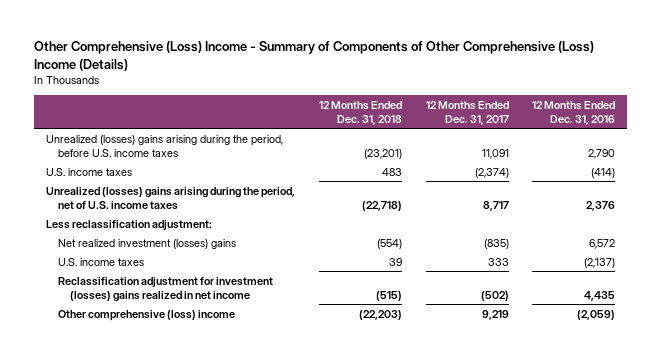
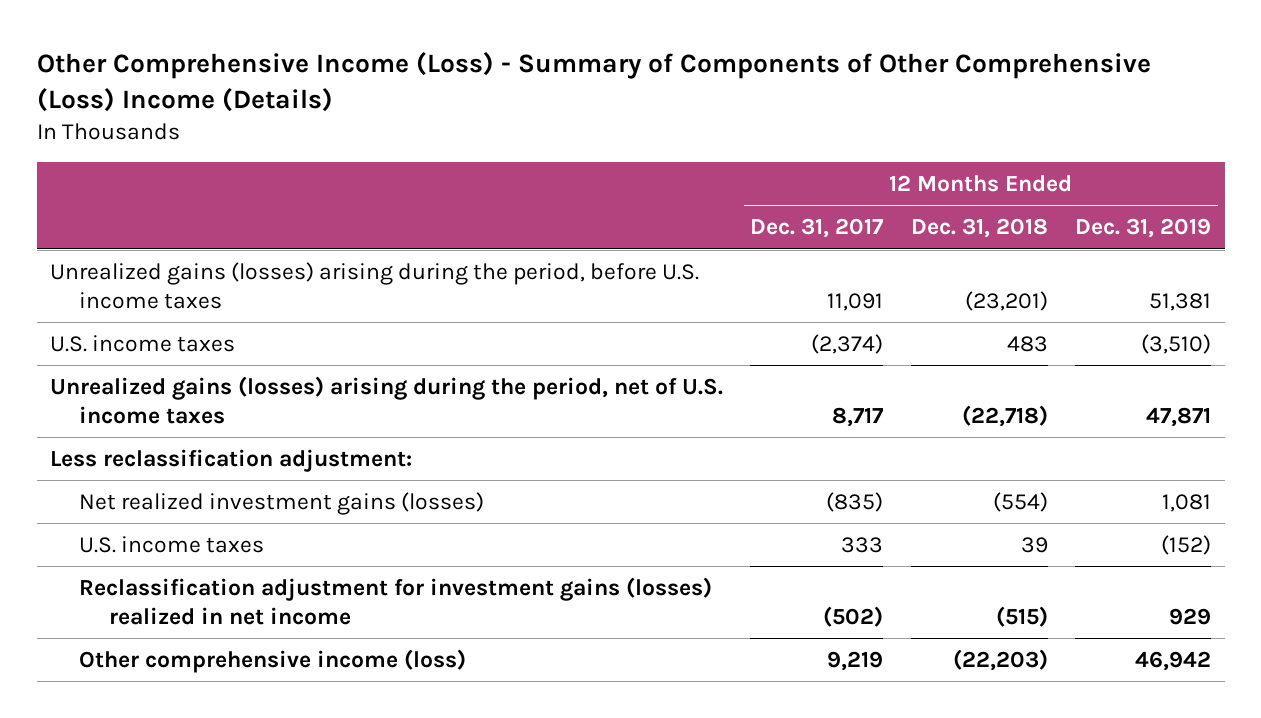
[34,41,595,71] Other Comprehensive (Loss) Income - Summary of Components of Other Comprehensive (Loss) Income (Details) -> [36,52,1151,112] Other Comprehensive Income (Loss) - Summary of Components of Other Comprehensive (Loss) Income (Details)
[532,100,616,125] 12 Months Ended Dec. 31, 2016 -> none
none -> [1074,218,1211,239] Dec. 31, 2019
[45,134,283,157] Unrealized (losses) gains arising during the period, before U.S. income taxes -> [50,261,700,309] Unrealized gains (losses) arising during the period, before U.S. income taxes
[45,186,295,210] Unrealized (losses) gains arising during the period, net of U.S. income taxes -> [50,375,724,424] Unrealized gains (losses) arising during the period, net of U.S. income taxes
[57,238,236,249] Net realized investment (losses) gains -> [79,491,485,515] Net realized investment gains (losses)
[57,276,273,302] Reclassification adjustment for investment (losses) gains realized in net income -> [79,576,713,625] Reclassification adjustment for investment gains (losses) realized in net income
[57,309,235,321] Other comprehensive (loss) income -> [79,648,467,673] Other comprehensive income (loss)

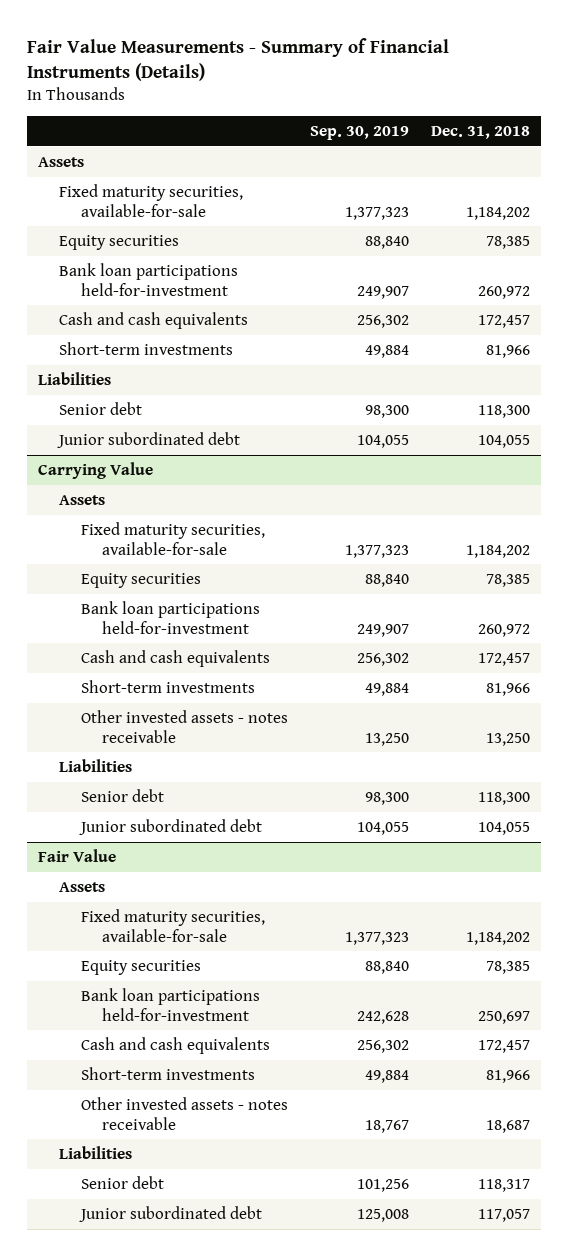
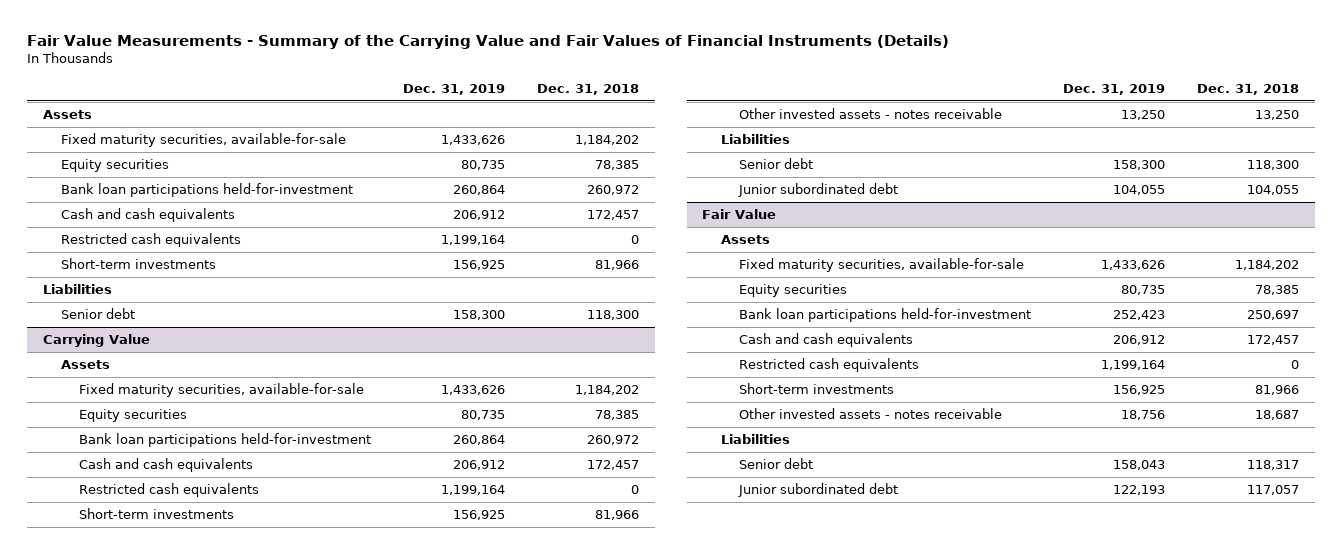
[27,37,450,81] Fair Value Measurements - Summary of Financial Instruments (Details) -> [26,35,949,50] Fair Value Measurements - Summary of the Carrying Value and Fair Values of Financial Instruments (Details)
[309,126,409,141] Sep. 30, 2019 -> none
none -> [403,83,506,95] Dec. 31, 2019
none -> [60,233,241,248] Restricted cash equivalents
[57,431,241,448] Junior subordinated debt -> none
none -> [79,483,260,498] Restricted cash equivalents
none -> [739,358,920,373] Restricted cash equivalents

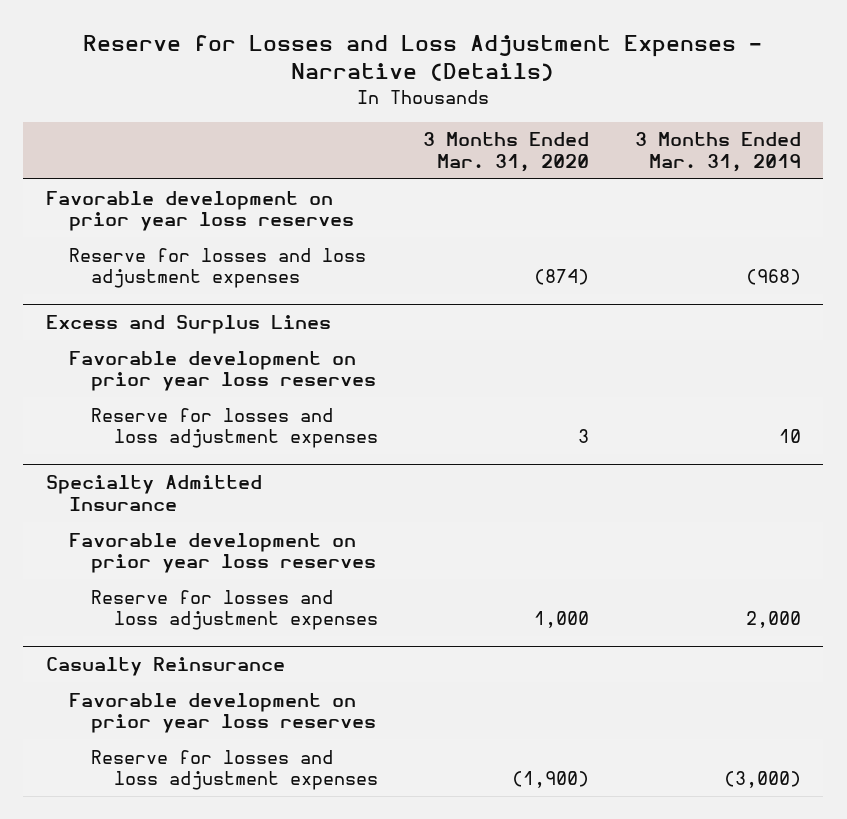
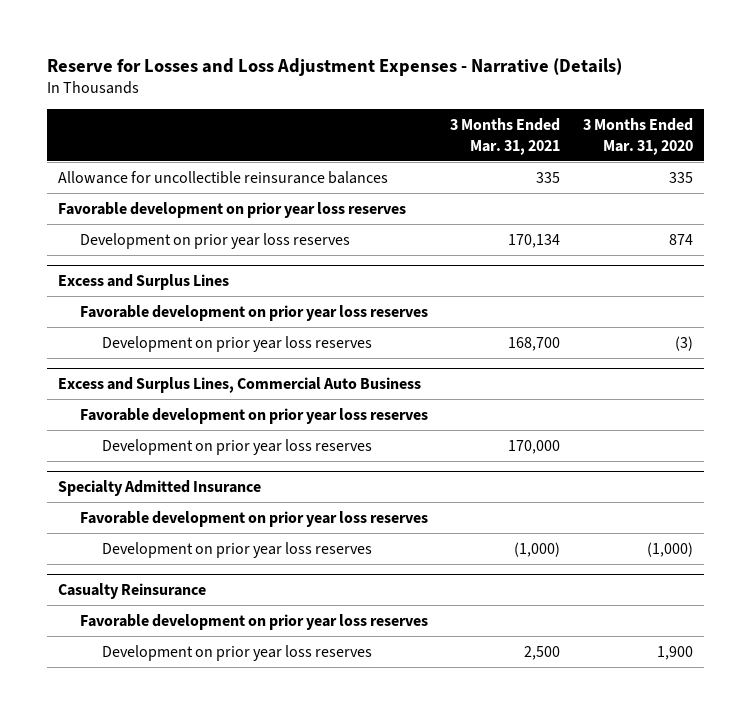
[634,132,801,172] 3 Months Ended Mar. 31, 2019 -> none
none -> [450,118,561,155] 3 Months Ended Mar. 31, 2021
none -> [57,170,388,184] Allowance for uncollectible reinsurance balances
[68,247,366,289] Reserve for losses and loss adjustment expenses -> none
none -> [79,232,350,249] Development on prior year loss reserves
[91,407,378,449] Reserve for losses and loss adjustment expenses -> none
none -> [102,335,373,352] Development on prior year loss reserves
none -> [57,377,421,394] Excess and Surplus Lines, Commercial Auto Business
none -> [79,407,428,424] Favorable development on prior year loss reserves
none -> [102,438,373,455] Development on prior year loss reserves
[91,589,378,631] Reserve for losses and loss adjustment expenses -> none
none -> [102,541,373,558] Development on prior year loss reserves
[91,749,378,791] Reserve for losses and loss adjustment expenses -> none
none -> [102,644,373,661] Development on prior year loss reserves

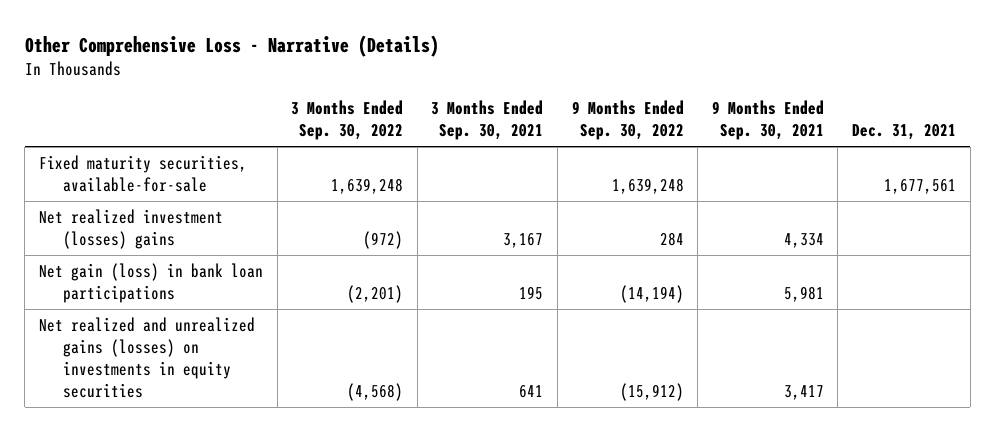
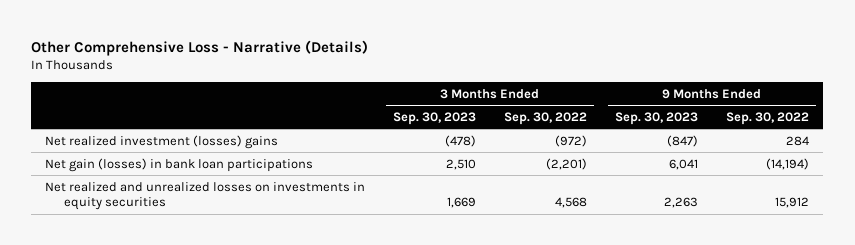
[431,100,544,141] 3 Months Ended Sep. 30, 2021 -> none
[711,100,824,141] 9 Months Ended Sep. 30, 2021 -> none
[852,124,957,141] Dec. 31, 2021 -> none
none -> [393,111,477,125] Sep. 30, 2023
none -> [615,111,699,125] Sep. 30, 2023
[38,155,247,193] Fixed maturity securities, available-for-sale -> none
[38,263,263,304] Net gain (loss) in bank loan participations -> [45,157,314,172] Net gain (losses) in bank loan participations
[38,317,255,398] Net realized and unrealized gains (losses) on investments in equity securities -> [45,181,366,211] Net realized and unrealized losses on investments in equity securities
[347,382,404,401] (4,568) -> [555,197,588,209] 4,568
[619,382,684,401] (15,912) -> [775,197,810,209] 15,912

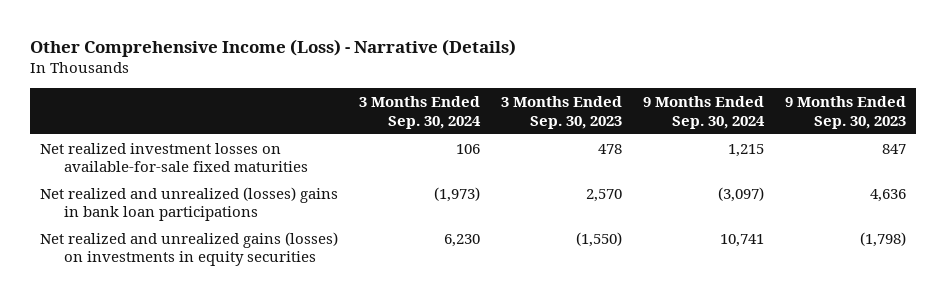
[31,39,369,56] Other Comprehensive Loss - Narrative (Details) -> [29,39,516,58] Other Comprehensive Income (Loss) - Narrative (Details)
[504,111,588,125] Sep. 30, 2022 -> none
[726,111,810,125] Sep. 30, 2022 -> none
none -> [359,96,482,129] 3 Months Ended Sep. 30, 2024
none -> [643,96,766,129] 9 Months Ended Sep. 30, 2024
[45,134,279,149] Net realized investment (losses) gains -> [40,142,309,173] Net realized investment losses on available-for-sale fixed maturities
[445,134,477,147] (478) -> [598,143,623,154] 478
[667,134,699,147] (847) -> [881,143,906,154] 847
[45,157,314,172] Net gain (losses) in bank loan participations -> [40,186,339,222] Net realized and unrealized (losses) gains in bank loan participations
[446,158,477,170] 2,510 -> [586,188,623,202] 2,570
[669,158,699,170] 6,041 -> [869,188,906,202] 4,636
[45,181,366,211] Net realized and unrealized losses on investments in equity securities -> [40,231,339,267] Net realized and unrealized gains (losses) on investments in equity securities
[447,197,477,209] 1,669 -> [576,231,623,247] (1,550)
[664,197,699,209] 2,263 -> [859,231,906,247] (1,798)

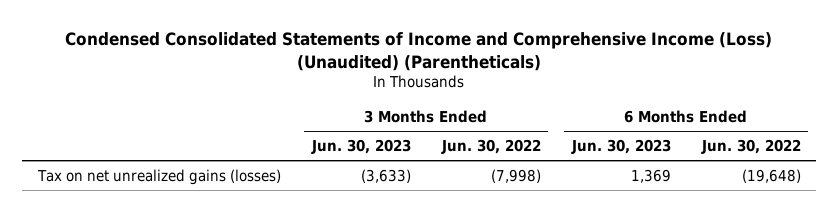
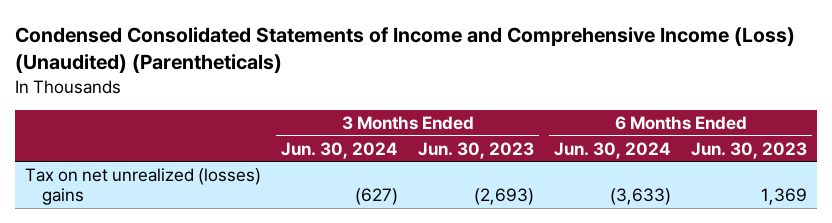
[440,139,541,155] Jun. 30, 2022 -> none
[700,139,801,155] Jun. 30, 2022 -> none
none -> [281,141,399,159] Jun. 30, 2024
none -> [554,141,672,159] Jun. 30, 2024
[36,168,281,185] Tax on net unrealized gains (losses) -> [25,167,262,206] Tax on net unrealized (losses) gains
[360,168,411,183] (3,633) -> [474,188,535,206] (2,693)

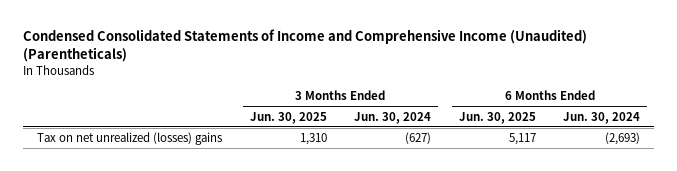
[14,27,795,74] Condensed Consolidated Statements of Income and Comprehensive Income (Loss) (Unaudited) (Parentheticals) -> [23,29,588,63] Condensed Consolidated Statements of Income and Comprehensive Income (Unaudited) (Parentheticals)
[418,141,535,159] Jun. 30, 2023 -> none
[691,141,808,159] Jun. 30, 2023 -> none
none -> [249,111,327,124] Jun. 30, 2025
none -> [458,111,536,124] Jun. 30, 2025
[610,188,672,206] (3,633) -> [605,132,641,146] (2,693)

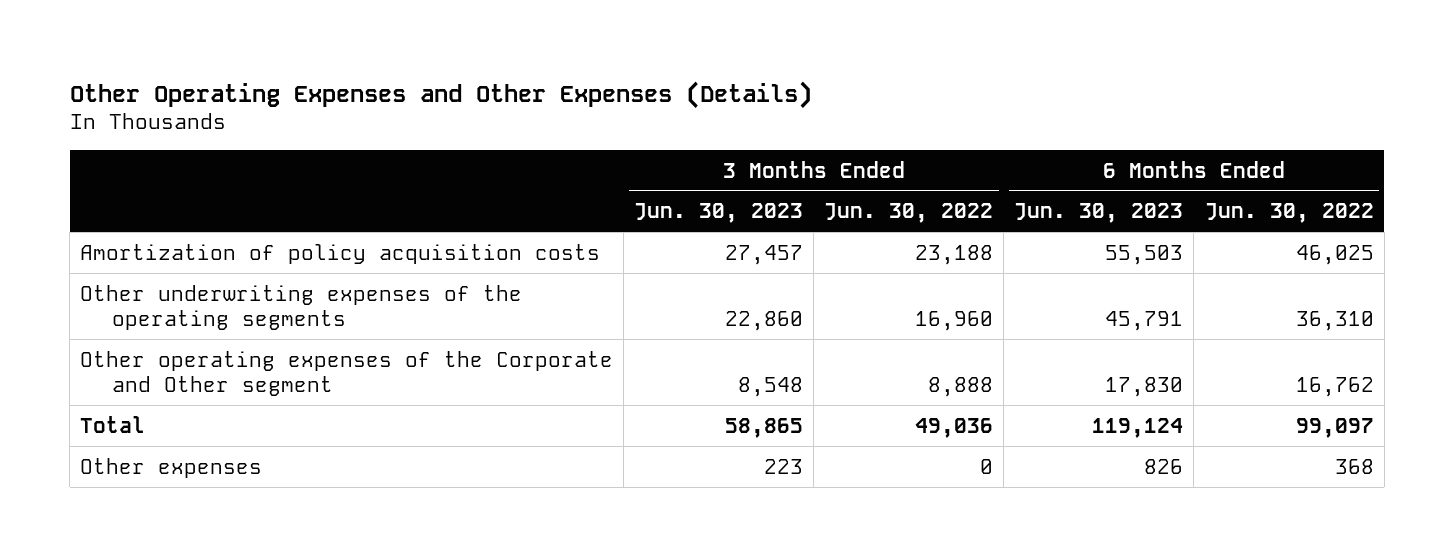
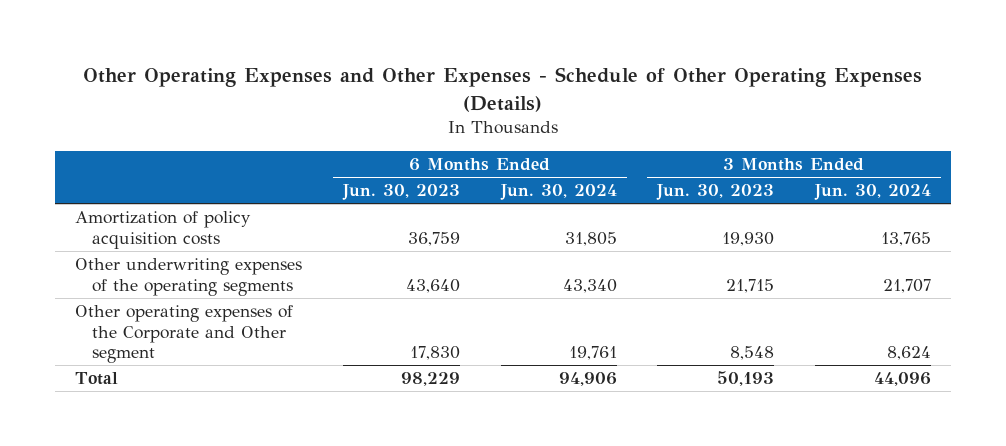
[69,80,812,109] Other Operating Expenses and Other Expenses (Details) -> [83,67,923,112] Other Operating Expenses and Other Expenses - Schedule of Other Operating Expenses (Details)
[824,203,994,224] Jun. 30, 2022 -> none
[1204,203,1374,224] Jun. 30, 2022 -> none
none -> [499,184,617,201] Jun. 30, 2024
none -> [813,184,931,201] Jun. 30, 2024
[725,244,804,265] 27,457 -> [722,231,775,246] 19,930
[1105,244,1184,265] 55,503 -> [407,231,460,246] 36,759
[725,311,804,332] 22,860 -> [726,278,775,293] 21,715
[1105,311,1184,332] 45,791 -> [405,278,460,293] 43,640
[80,457,263,478] Other expenses -> none
[725,417,804,438] 58,865 -> [717,371,775,387] 50,193
[1092,417,1184,438] 119,124 -> [400,372,460,387] 98,229

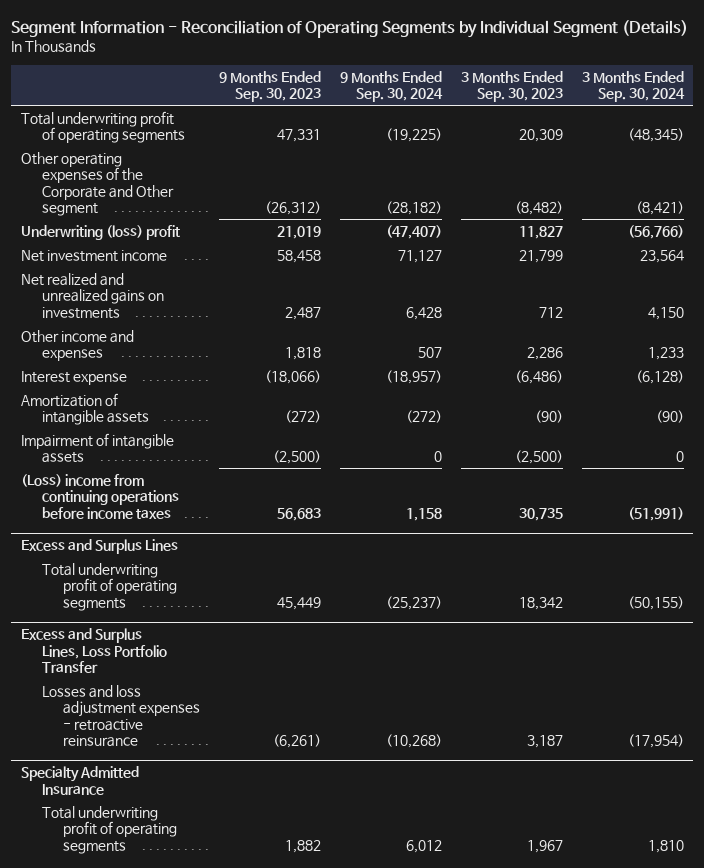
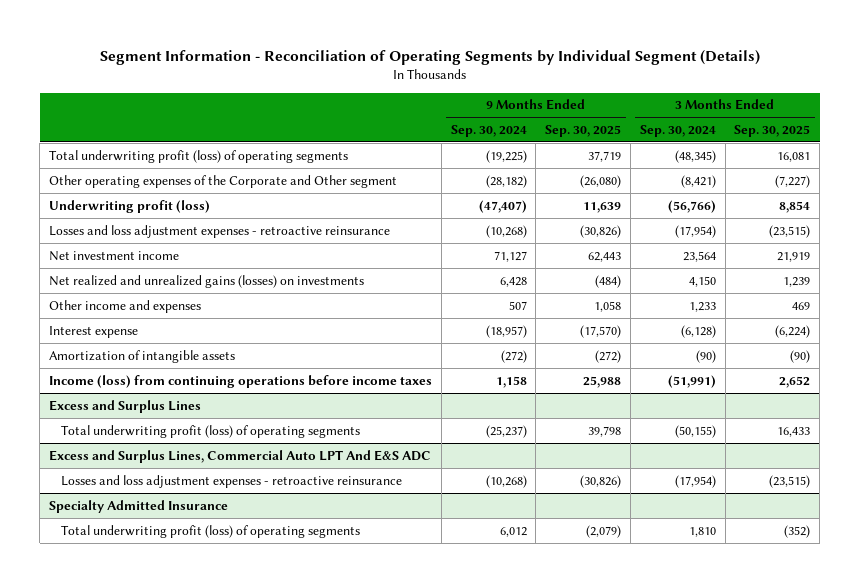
[218,70,321,103] 9 Months Ended Sep. 30, 2023 -> none
[460,70,563,103] 3 Months Ended Sep. 30, 2023 -> none
none -> [545,124,622,137] Sep. 30, 2025
none -> [734,124,811,137] Sep. 30, 2025
[20,110,185,144] Total underwriting profit of operating segments -> [49,149,349,163] Total underwriting profit (loss) of operating segments
[20,224,180,240] Underwriting (loss) profit -> [49,199,211,213] Underwriting profit (loss)
none -> [49,224,391,238] Losses and loss adjustment expenses - retroactive reinsurance
[20,272,164,319] Net realized and unrealized gains on investments -> [49,274,365,288] Net realized and unrealized gains (losses) on investments
[20,432,174,464] Impairment of intangible assets -> none
[20,473,179,519] (Loss) income from continuing operations before income taxes -> [49,374,433,388] Income (loss) from continuing operations before income taxes
[20,628,167,674] Excess and Surplus Lines, Loss Portfolio Transfer -> none
[41,562,177,611] Total underwriting profit of operating segments -> [61,424,361,438] Total underwriting profit (loss) of operating segments
none -> [49,449,432,463] Excess and Surplus Lines, Commercial Auto LPT And E&S ADC
[41,805,177,854] Total underwriting profit of operating segments -> [61,524,361,538] Total underwriting profit (loss) of operating segments

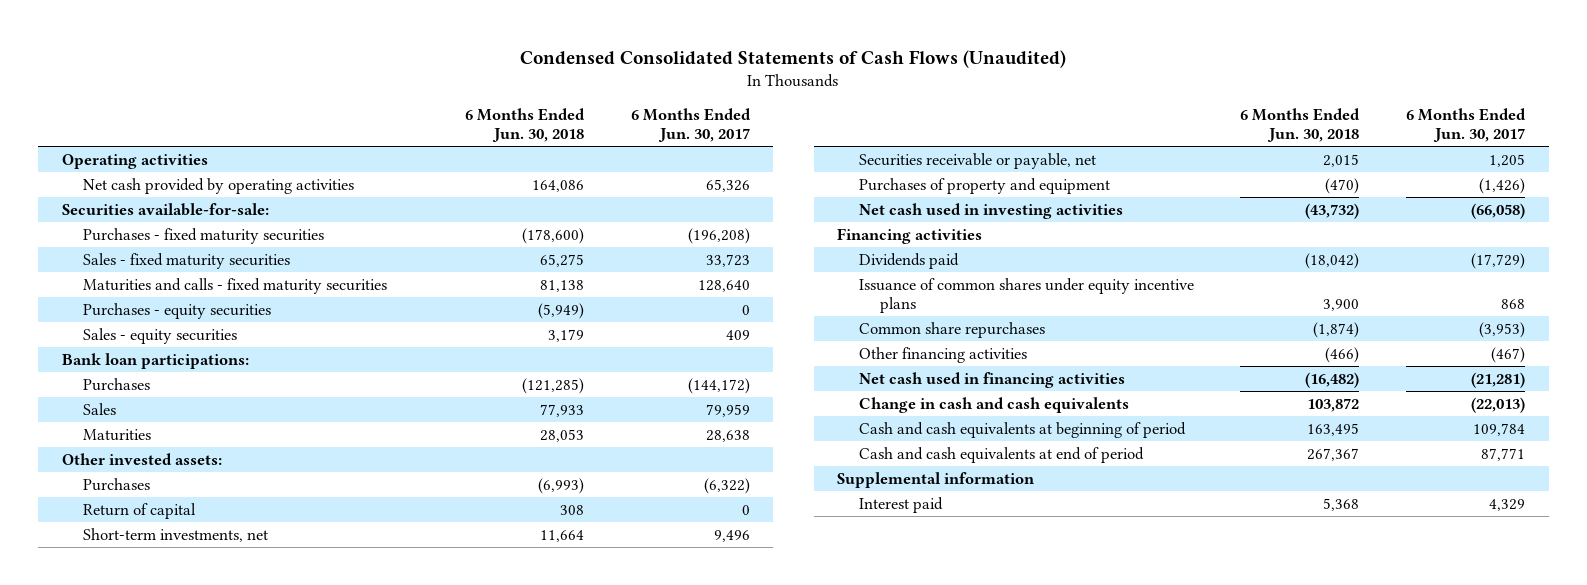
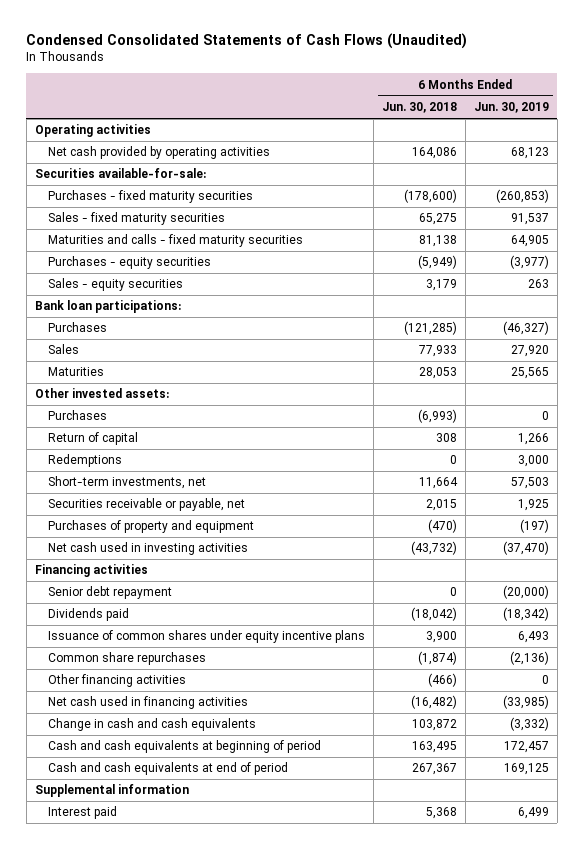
[630,108,751,142] 6 Months Ended Jun. 30, 2017 -> none
none -> [473,102,549,114] Jun. 30, 2019
none -> [47,454,122,468] Redemptions
none -> [47,586,172,600] Senior debt repayment

